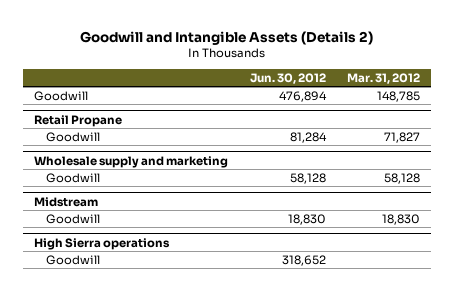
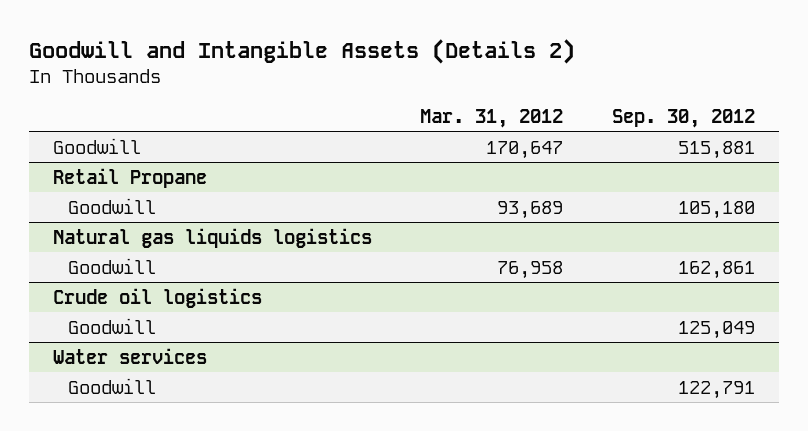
[249,72,326,84] Jun. 30, 2012 -> none
none -> [612,108,756,128] Sep. 30, 2012
[377,90,421,102] 148,785 -> [486,140,564,159] 170,647
[34,155,229,168] Wholesale supply and marketing -> none
[34,196,99,207] Midstream -> none
[46,213,101,224] Goodwill -> none
[34,237,171,250] High Sierra operations -> none
[384,131,421,143] 71,827 -> [497,200,564,219] 93,689
none -> [52,227,372,248] Natural gas liquids logistics
[384,172,421,184] 58,128 -> [497,260,564,279] 76,958
none -> [52,287,262,308] Crude oil logistics
none -> [52,347,207,364] Water services
none -> [68,377,157,394] Goodwill

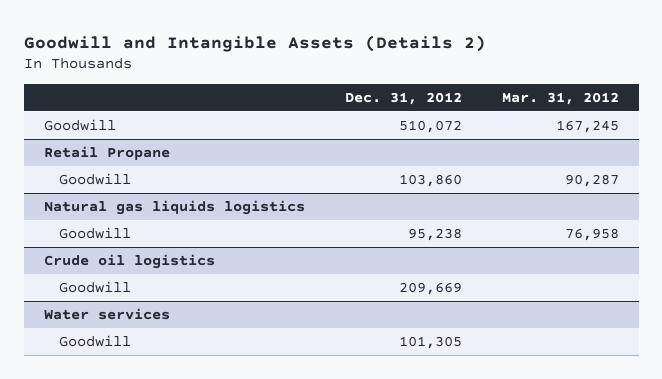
[612,108,756,128] Sep. 30, 2012 -> none
none -> [344,91,462,105] Dec. 31, 2012
[486,140,564,159] 170,647 -> [555,119,619,133] 167,245
[497,200,564,219] 93,689 -> [564,173,619,187] 90,287

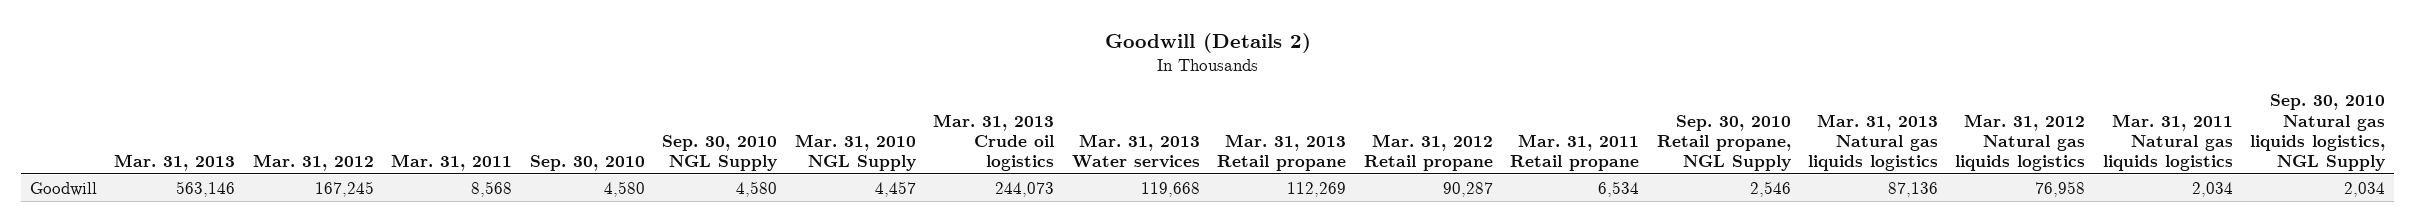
[23,34,486,52] Goodwill and Intangible Assets (Details 2) -> [1104,32,1311,53] Goodwill (Details 2)
[344,91,462,105] Dec. 31, 2012 -> none
none -> [114,153,236,171] Mar. 31, 2013
none -> [391,153,513,171] Mar. 31, 2011
none -> [529,154,645,171] Sep. 30, 2010
none -> [662,134,778,171] Sep. 30, 2010 NGL Supply
none -> [794,133,916,171] Mar. 31, 2010 NGL Supply
none -> [933,113,1055,171] Mar. 31, 2013 Crude oil logistics
none -> [1071,133,1200,168] Mar. 31, 2013 Water services
none -> [1217,133,1347,171] Mar. 31, 2013 Retail propane
none -> [1363,133,1493,171] Mar. 31, 2012 Retail propane
none -> [1510,133,1640,171] Mar. 31, 2011 Retail propane
none -> [1656,114,1791,171] Sep. 30, 2010 Retail propane, NGL Supply
none -> [1808,113,1939,171] Mar. 31, 2013 Natural gas liquids logistics
none -> [1955,113,2086,171] Mar. 31, 2012 Natural gas liquids logistics
none -> [2102,113,2233,171] Mar. 31, 2011 Natural gas liquids logistics
none -> [2250,94,2386,171] Sep. 30, 2010 Natural gas liquids logistics, NGL Supply
[43,145,170,160] Retail Propane -> none
[59,172,132,185] Goodwill -> none
[43,199,305,215] Natural gas liquids logistics -> none
[59,226,132,239] Goodwill -> none
[43,253,215,269] Crude oil logistics -> none
[59,280,132,293] Goodwill -> none
[43,307,170,320] Water services -> none
[59,334,132,347] Goodwill -> none

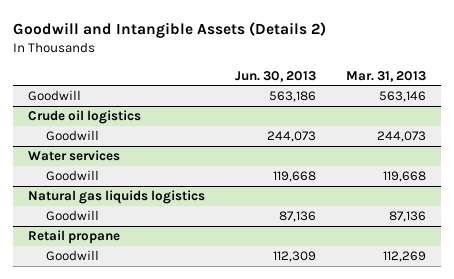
[1104,32,1311,53] Goodwill (Details 2) -> [13,21,327,38] Goodwill and Intangible Assets (Details 2)
[252,153,374,171] Mar. 31, 2012 -> none
[391,153,513,171] Mar. 31, 2011 -> none
[529,154,645,171] Sep. 30, 2010 -> none
[662,134,778,171] Sep. 30, 2010 NGL Supply -> none
[794,133,916,171] Mar. 31, 2010 NGL Supply -> none
[933,113,1055,171] Mar. 31, 2013 Crude oil logistics -> none
[1071,133,1200,168] Mar. 31, 2013 Water services -> none
[1217,133,1347,171] Mar. 31, 2013 Retail propane -> none
[1363,133,1493,171] Mar. 31, 2012 Retail propane -> none
[1510,133,1640,171] Mar. 31, 2011 Retail propane -> none
[1656,114,1791,171] Sep. 30, 2010 Retail propane, NGL Supply -> none
[1808,113,1939,171] Mar. 31, 2013 Natural gas liquids logistics -> none
[1955,113,2086,171] Mar. 31, 2012 Natural gas liquids logistics -> none
[2102,113,2233,171] Mar. 31, 2011 Natural gas liquids logistics -> none
[2250,94,2386,171] Sep. 30, 2010 Natural gas liquids logistics, NGL Supply -> none
none -> [235,70,317,82] Jun. 30, 2013
none -> [28,110,142,125] Crude oil logistics
none -> [46,130,100,142] Goodwill
none -> [28,150,121,162] Water services
none -> [46,170,100,182] Goodwill
none -> [28,190,206,205] Natural gas liquids logistics
none -> [46,210,100,222] Goodwill
none -> [28,230,121,245] Retail propane
none -> [46,250,100,262] Goodwill

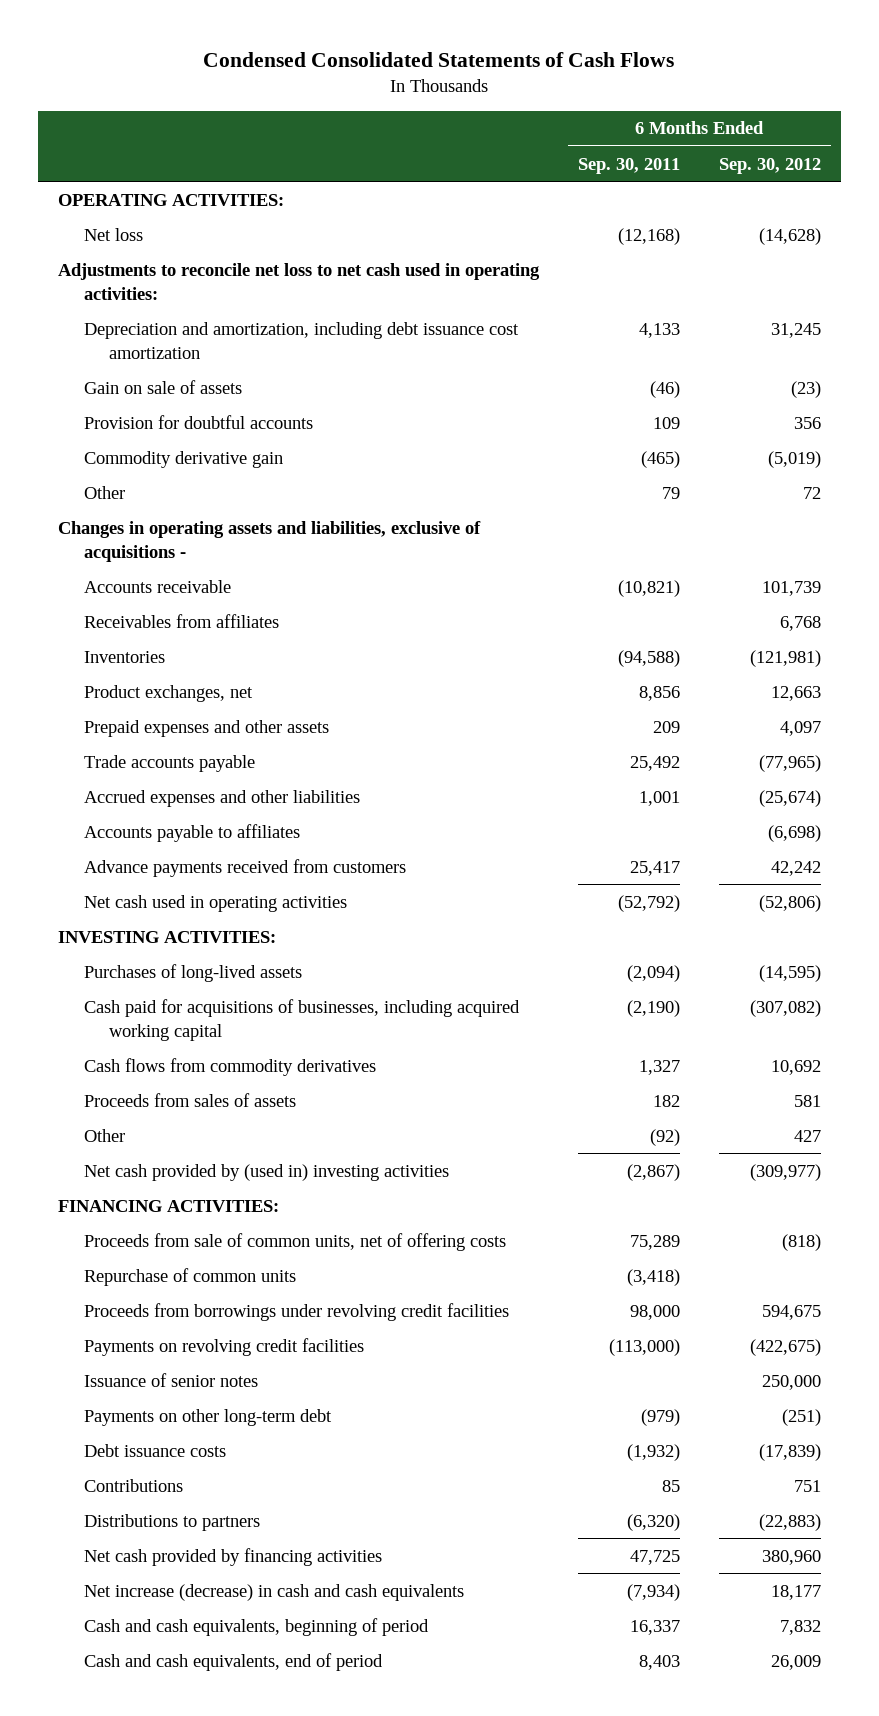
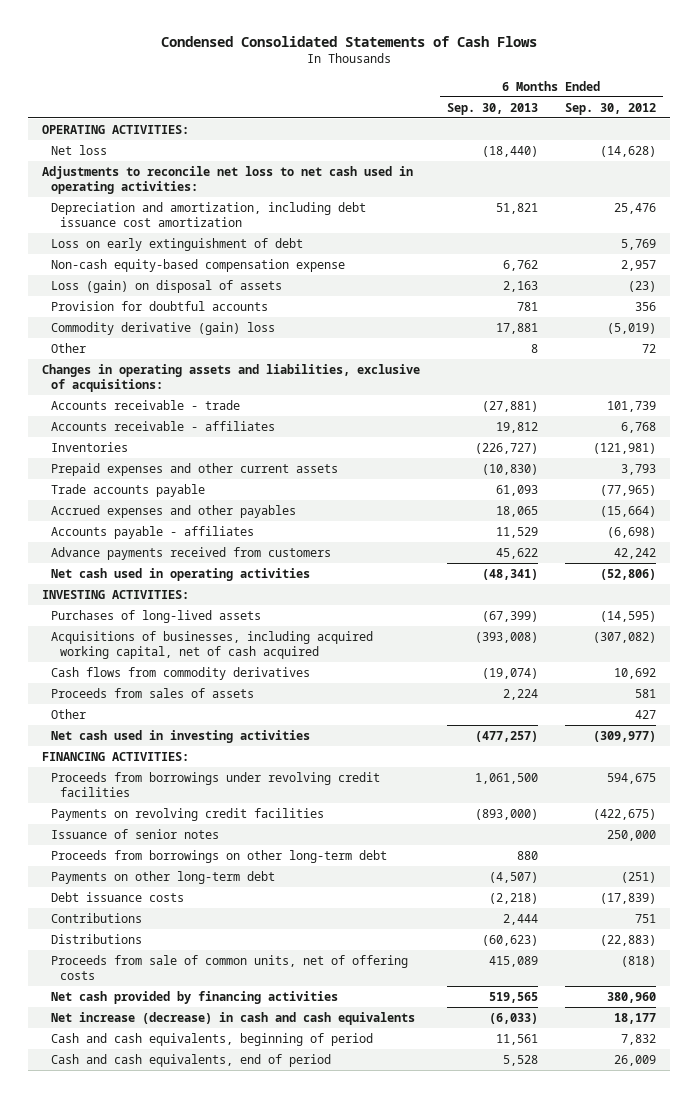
[577,157,680,174] Sep. 30, 2011 -> none
none -> [446,102,538,115] Sep. 30, 2013
[770,322,821,338] 31,245 -> [614,202,657,214] 25,476
none -> [50,237,303,251] Loss on early extinguishment of debt
none -> [50,258,345,272] Non-cash equity-based compensation expense
[83,379,242,394] Gain on sale of assets -> [50,279,282,293] Loss (gain) on disposal of assets
[83,450,283,468] Commodity derivative gain -> [50,321,275,335] Commodity derivative (gain) loss
[57,520,481,562] Changes in operating assets and liabilities, exclusive of acquisitions - -> [41,363,420,393] Changes in operating assets and liabilities, exclusive of acquisitions:
[83,579,231,593] Accounts receivable -> [50,399,240,410] Accounts receivable - trade
[83,613,279,628] Receivables from affiliates -> [50,420,275,431] Accounts receivable - affiliates
[83,684,253,702] Product exchanges, net -> none
[83,719,329,737] Prepaid expenses and other assets -> [50,462,338,476] Prepaid expenses and other current assets
[779,720,821,736] 4,097 -> [621,463,657,475] 3,793
[83,789,360,807] Accrued expenses and other liabilities -> [50,504,296,518] Accrued expenses and other payables
[758,789,821,807] (25,674) -> [600,505,657,517] (15,664)
[83,823,300,842] Accounts payable to affiliates -> [50,525,254,539] Accounts payable - affiliates
[83,998,520,1041] Cash paid for acquisitions of businesses, including acquired working capital -> [50,630,373,660] Acquisitions of businesses, including acquired working capital, net of cash acquired
[83,1163,449,1181] Net cash provided by (used in) investing activities -> [50,729,310,743] Net cash used in investing activities
[83,1267,296,1286] Repurchase of common units -> none
none -> [50,849,387,863] Proceeds from borrowings on other long-term debt
[83,1513,260,1531] Distributions to partners -> [50,933,142,944] Distributions
[83,1232,506,1251] Proceeds from sale of common units, net of offering costs -> [50,954,408,981] Proceeds from sale of common units, net of offering costs

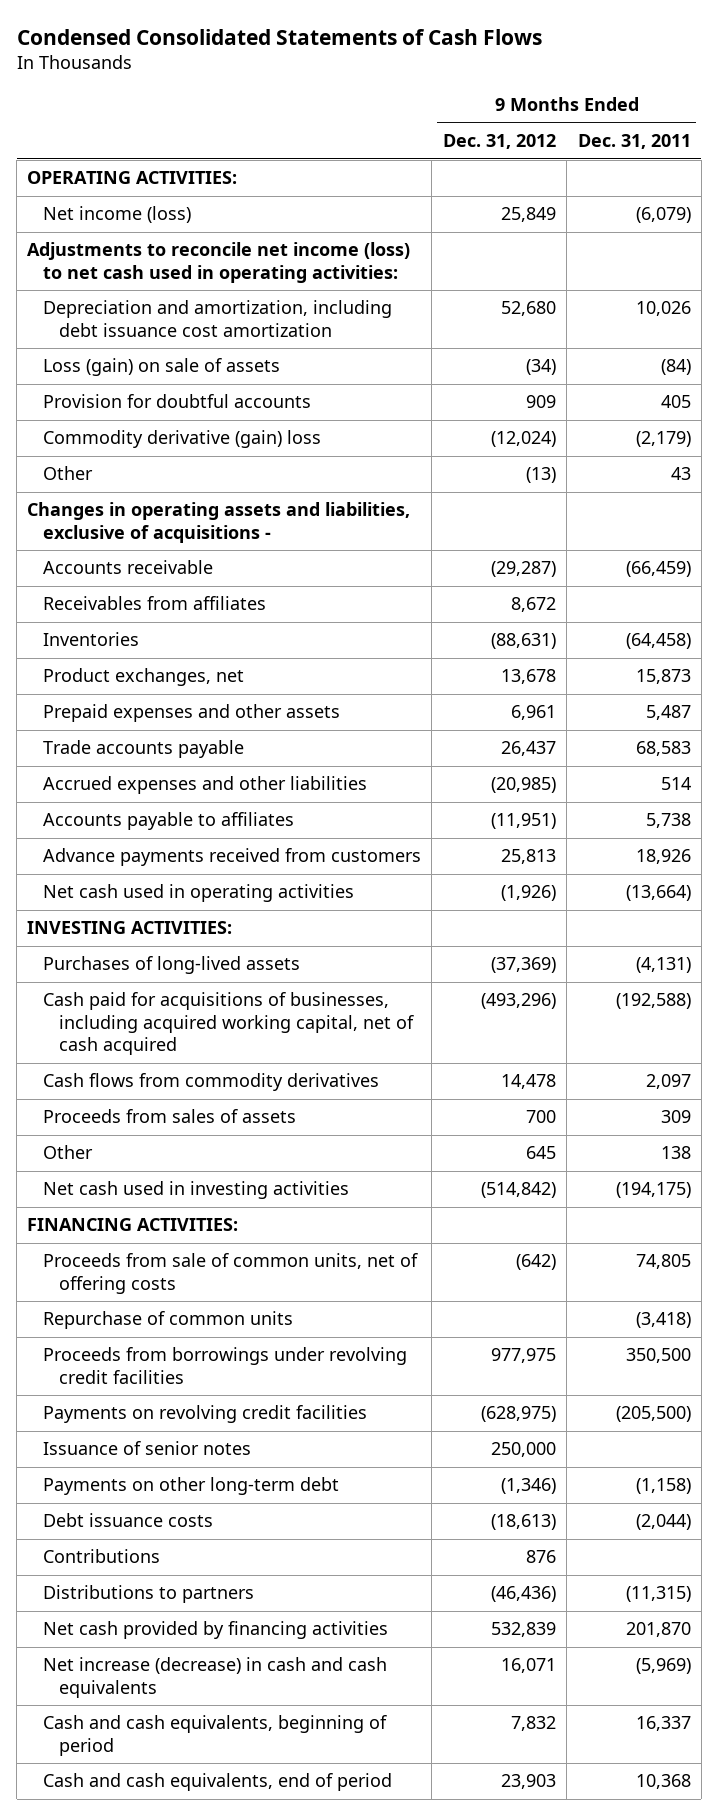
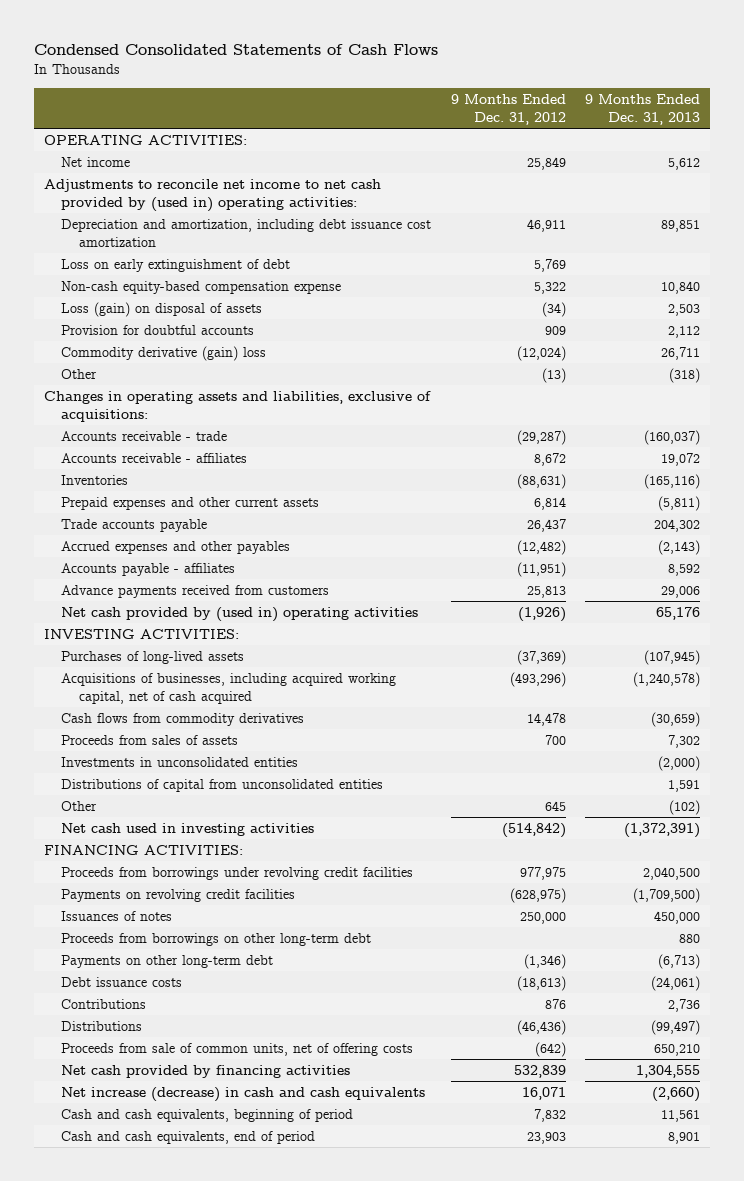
[577,134,691,150] Dec. 31, 2011 -> none
none -> [585,94,701,125] 9 Months Ended Dec. 31, 2013
[43,206,192,224] Net income (loss) -> [61,156,131,167] Net income
[27,242,411,283] Adjustments to reconcile net income (loss) to net cash used in operating activities: -> [43,178,381,212] Adjustments to reconcile net income to net cash provided by (used in) operating activities:
[500,301,556,317] 52,680 -> [526,218,566,232] 46,911
none -> [61,258,291,272] Loss on early extinguishment of debt
none -> [61,280,342,294] Non-cash equity-based compensation expense
[43,358,281,377] Loss (gain) on sale of assets -> [61,301,263,317] Loss (gain) on disposal of assets
[27,502,411,543] Changes in operating assets and liabilities, exclusive of acquisitions - -> [43,390,431,422] Changes in operating assets and liabilities, exclusive of acquisitions:
[43,560,214,575] Accounts receivable -> [61,430,228,441] Accounts receivable - trade
[43,596,267,611] Receivables from affiliates -> [61,452,248,463] Accounts receivable - affiliates
[43,668,245,687] Product exchanges, net -> none
[43,704,341,723] Prepaid expenses and other assets -> [61,496,320,510] Prepaid expenses and other current assets
[510,705,556,721] 6,961 -> [533,496,566,510] 6,814
[43,776,368,795] Accrued expenses and other liabilities -> [61,540,291,554] Accrued expenses and other payables
[490,777,556,794] (20,985) -> [516,539,566,555] (12,482)
[43,812,295,831] Accounts payable to affiliates -> [61,562,236,576] Accounts payable - affiliates
[43,884,355,903] Net cash used in operating activities -> [61,606,419,622] Net cash provided by (used in) operating activities
[43,992,414,1056] Cash paid for acquisitions of businesses, including acquired working capital, net of cash acquired -> [61,672,397,704] Acquisitions of businesses, including acquired working capital, net of cash acquired
none -> [61,756,299,767] Investments in unconsolidated entities
none -> [61,778,384,792] Distributions of capital from unconsolidated entities
[43,1311,294,1330] Repurchase of common units -> none
[43,1441,252,1456] Issuance of senior notes -> [61,910,173,921] Issuances of notes
none -> [61,932,372,946] Proceeds from borrowings on other long-term debt
[43,1585,255,1604] Distributions to partners -> [61,1020,143,1031] Distributions
[43,1253,419,1294] Proceeds from sale of common units, net of offering costs -> [61,1042,414,1056] Proceeds from sale of common units, net of offering costs

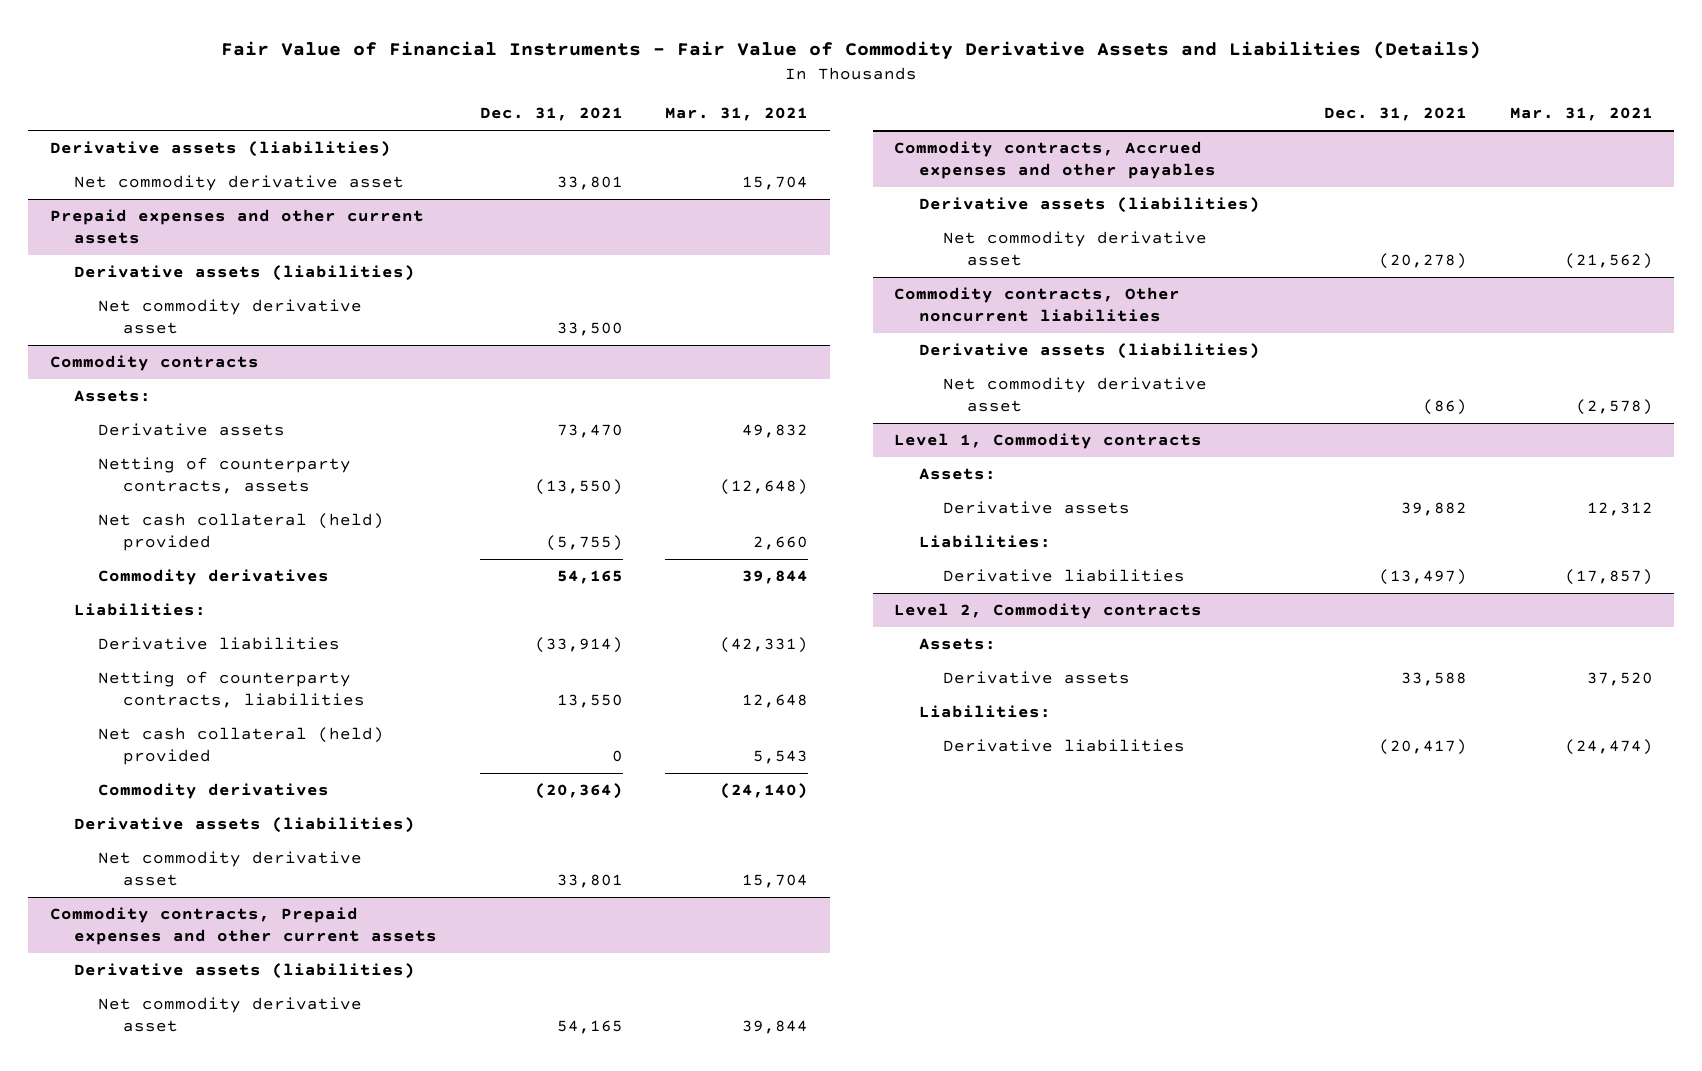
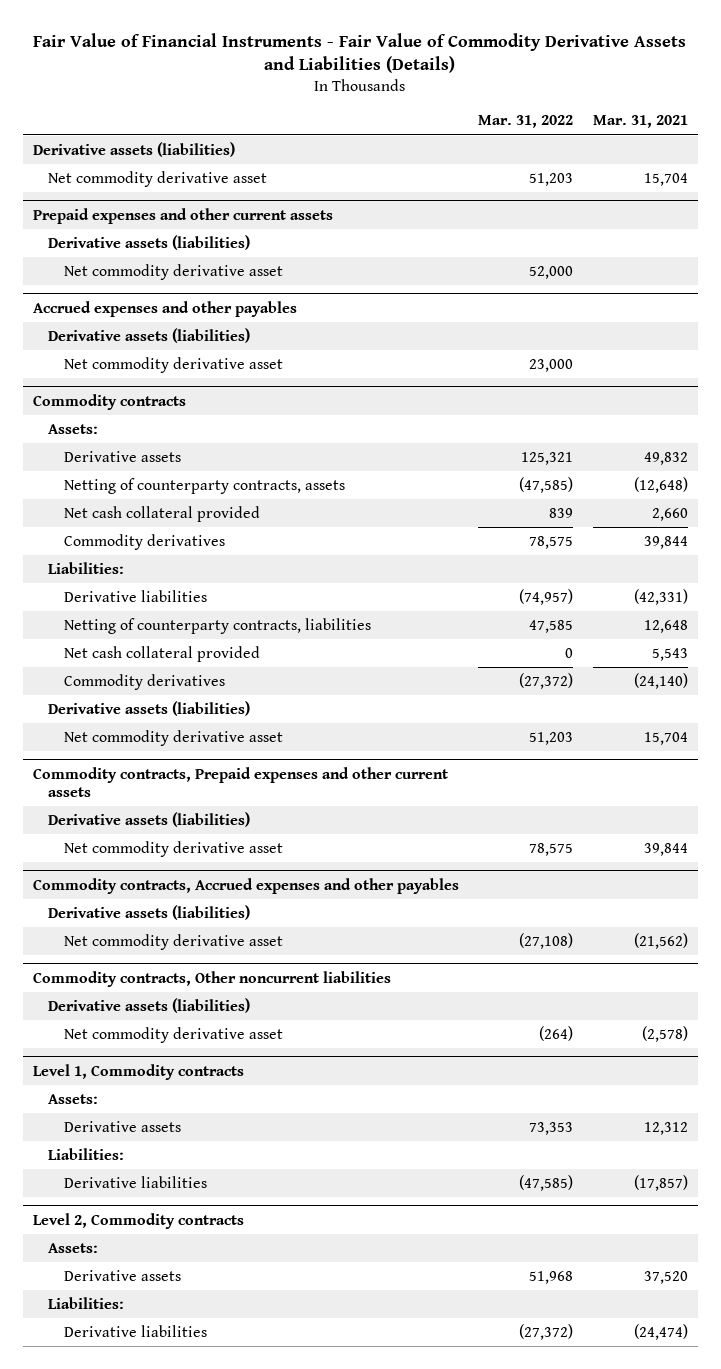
[479,107,623,122] Dec. 31, 2021 -> none
none -> [478,115,574,129] Mar. 31, 2022
none -> [32,300,297,317] Accrued expenses and other payables
none -> [48,327,251,343] Derivative assets (liabilities)
none -> [63,356,283,373] Net commodity derivative asset
[98,513,385,552] Net cash collateral (held) provided -> [63,505,260,522] Net cash collateral provided
[98,727,385,766] Net cash collateral (held) provided -> [63,645,260,662] Net cash collateral provided

